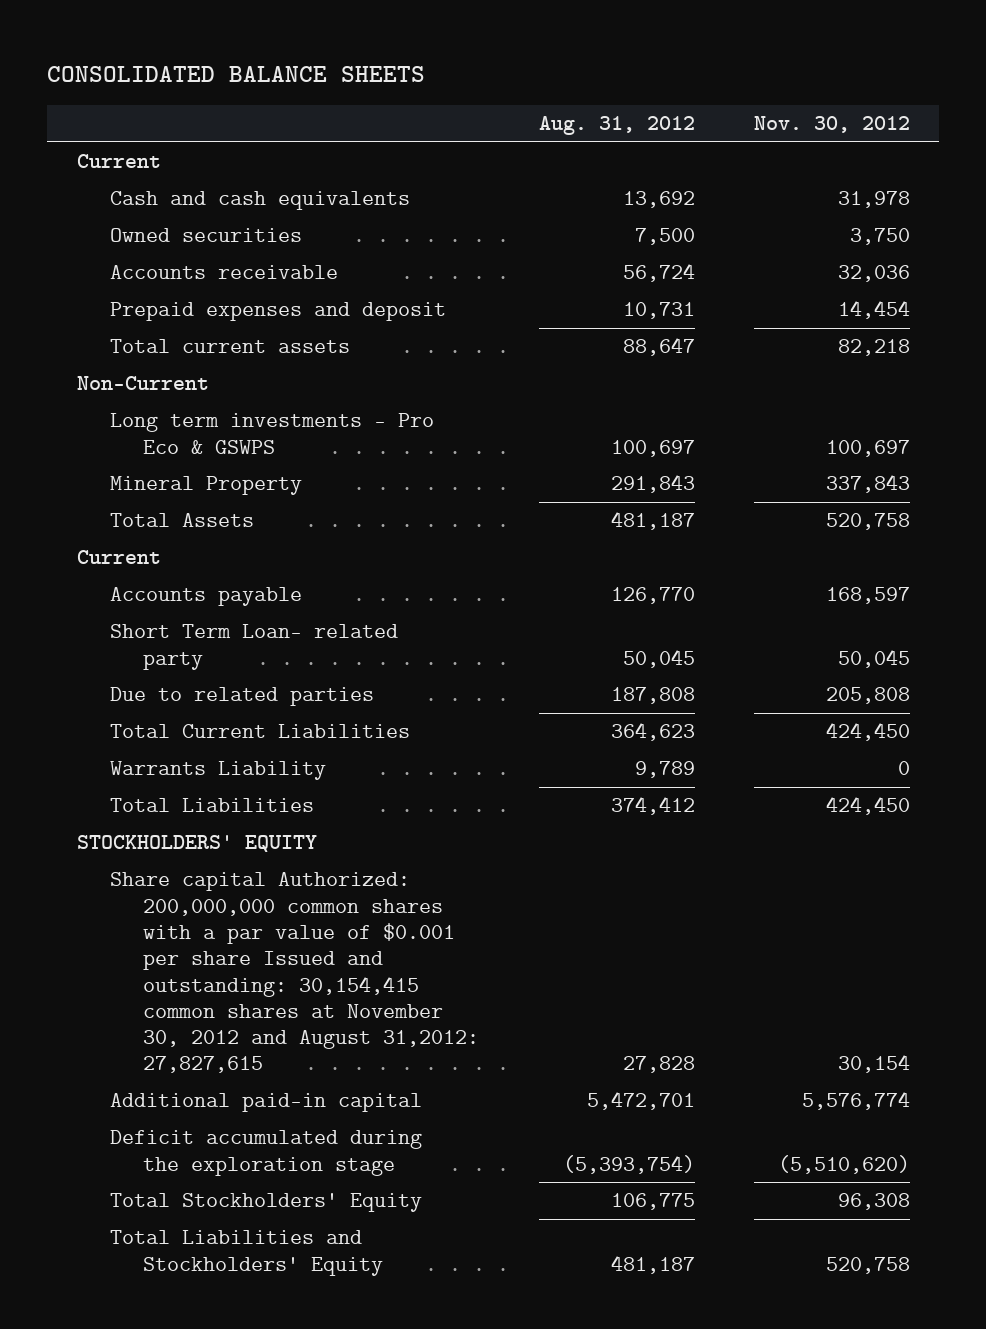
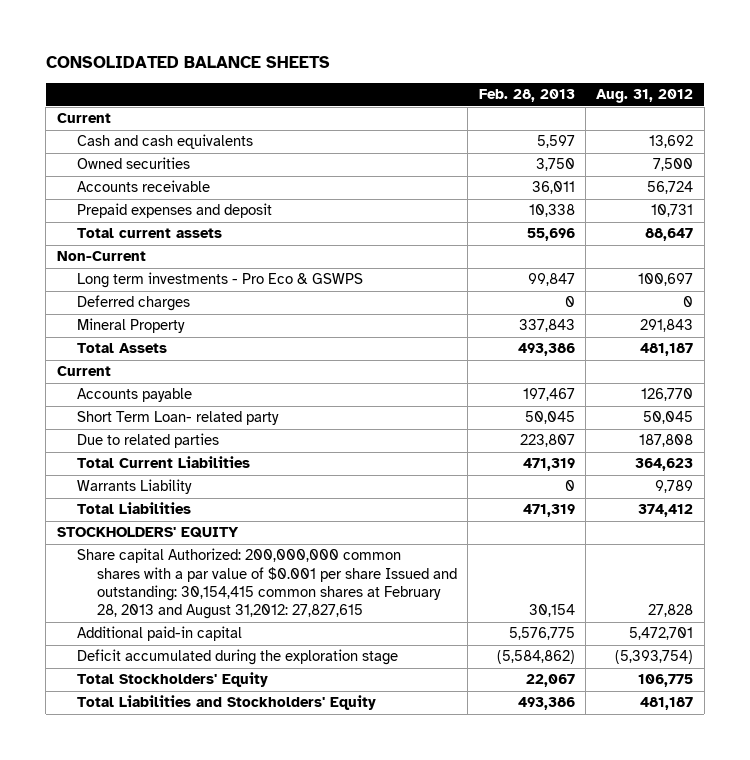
[753,116,910,134] Nov. 30, 2012 -> none
none -> [478,89,575,103] Feb. 28, 2013
none -> [76,295,190,312] Deferred charges
[110,872,480,1074] Share capital Authorized: 200,000,000 common shares with a par value of $0.001 per share Issued and outstanding: 30,154,415 common shares at November 30, 2012 and August 31,2012: 27,827,615 -> [76,548,458,620] Share capital Authorized: 200,000,000 common shares with a par value of $0.001 per share Issued and outstanding: 30,154,415 common shares at February 28, 2013 and August 31,2012: 27,827,615

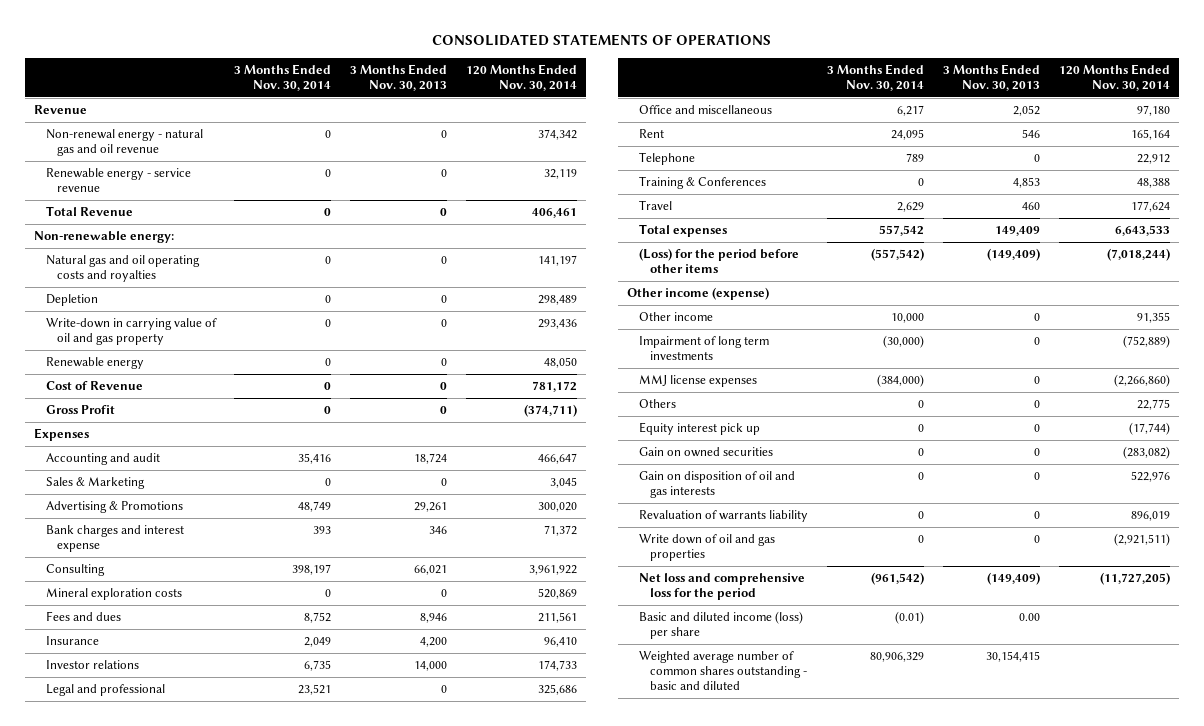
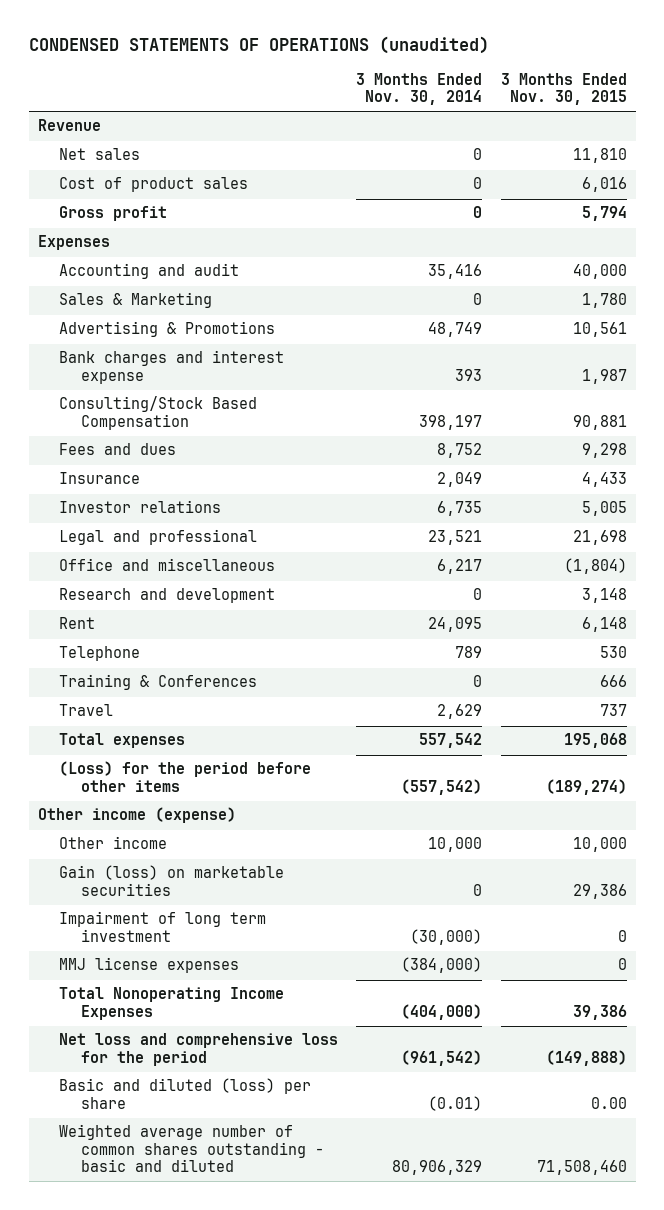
[431,33,771,46] CONSOLIDATED STATEMENTS OF OPERATIONS -> [28,35,489,54] CONDENSED STATEMENTS OF OPERATIONS (unaudited)
[350,63,448,91] 3 Months Ended Nov. 30, 2013 -> none
[465,63,577,91] 120 Months Ended Nov. 30, 2014 -> none
none -> [500,72,627,106] 3 Months Ended Nov. 30, 2015
[45,129,203,157] Non-renewal energy - natural gas and oil revenue -> none
[45,206,133,217] Total Revenue -> none
[34,231,175,244] Non-renewable energy: -> none
[45,255,200,283] Natural gas and oil operating costs and royalties -> none
[45,294,98,307] Depletion -> none
[45,318,217,346] Write-down in carrying value of oil and gas property -> none
[45,357,144,370] Renewable energy -> none
[45,381,143,391] Cost of Revenue -> none
[45,168,191,193] Renewable energy - service revenue -> [59,148,141,161] Net sales
none -> [59,177,249,193] Cost of product sales
[45,405,115,415] Gross Profit -> [59,206,168,222] Gross profit
[45,588,182,601] Mineral exploration costs -> none
[45,564,105,577] Consulting -> [59,396,258,430] Consulting/Stock Based Compensation
none -> [59,588,276,604] Research and development
none -> [59,865,285,896] Gain (loss) on marketable securities
[638,336,769,361] Impairment of long term investments -> [59,911,267,942] Impairment of long term investment
[638,399,676,409] Others -> none
[638,422,760,436] Equity interest pick up -> none
[638,447,773,458] Gain on owned securities -> none
[638,471,795,499] Gain on disposition of oil and gas interests -> none
[638,510,808,523] Revaluation of warrants liability -> none
[638,534,775,562] Write down of oil and gas properties -> none
none -> [59,987,285,1020] Total Nonoperating Income Expenses
[638,611,803,640] Basic and diluted income (loss) per share -> [59,1078,312,1109] Basic and diluted (loss) per share

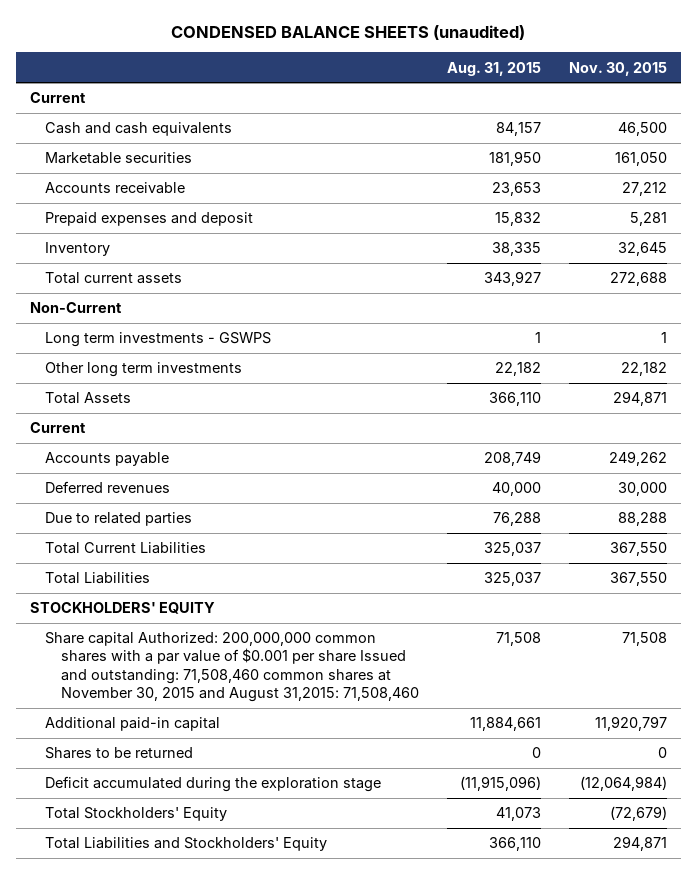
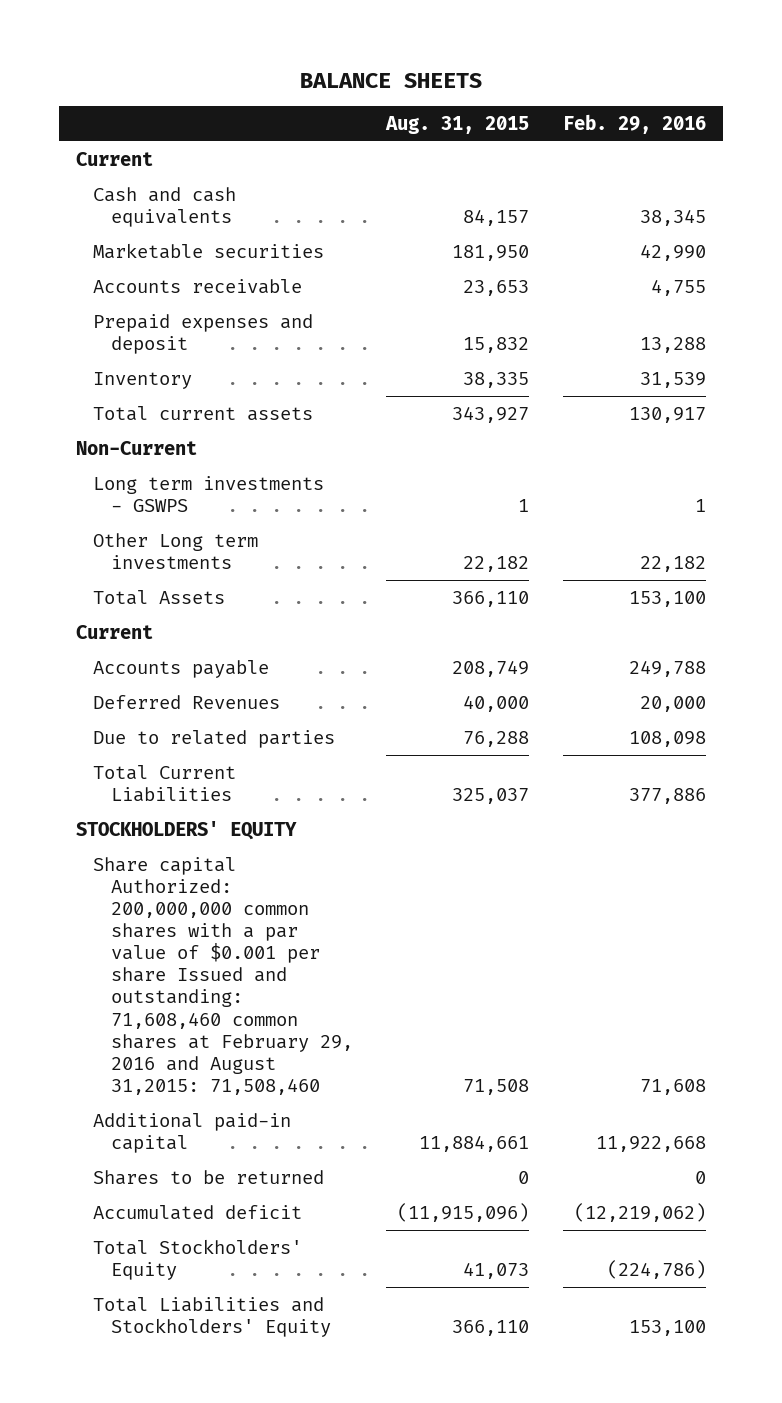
[171,24,526,40] CONDENSED BALANCE SHEETS (unaudited) -> [299,72,482,88] BALANCE SHEETS
[569,61,668,76] Nov. 30, 2015 -> none
none -> [562,114,706,135] Feb. 29, 2016
[45,362,243,378] Other long term investments -> [93,532,259,569] Other Long term investments
[45,481,171,494] Deferred revenues -> [93,694,281,709] Deferred Revenues
[45,572,151,585] Total Liabilities -> none
[45,632,419,703] Share capital Authorized: 200,000,000 common shares with a par value of $0.001 per share Issued and outstanding: 71,508,460 common shares at November 30, 2015 and August 31,2015: 71,508,460 -> [93,856,353,1095] Share capital Authorized: 200,000,000 common shares with a par value of $0.001 per share Issued and outstanding: 71,608,460 common shares at February 29, 2016 and August 31,2015: 71,508,460
[45,776,382,793] Deficit accumulated during the exploration stage -> [93,1204,303,1220] Accumulated deficit

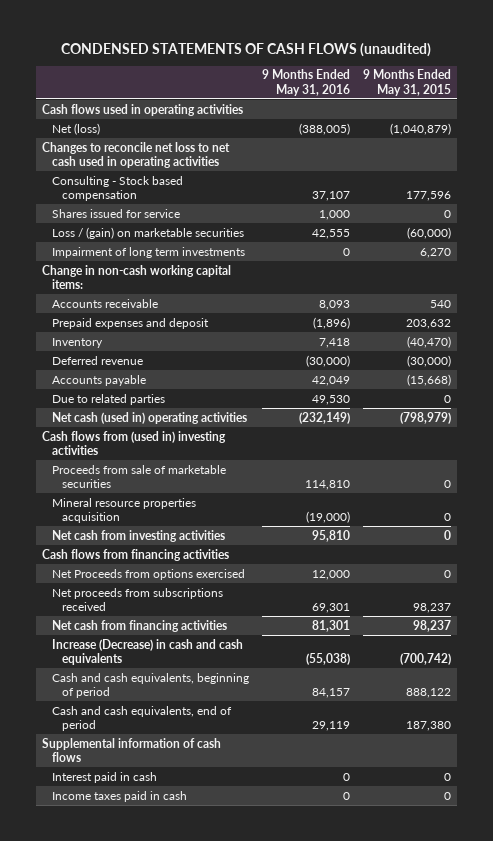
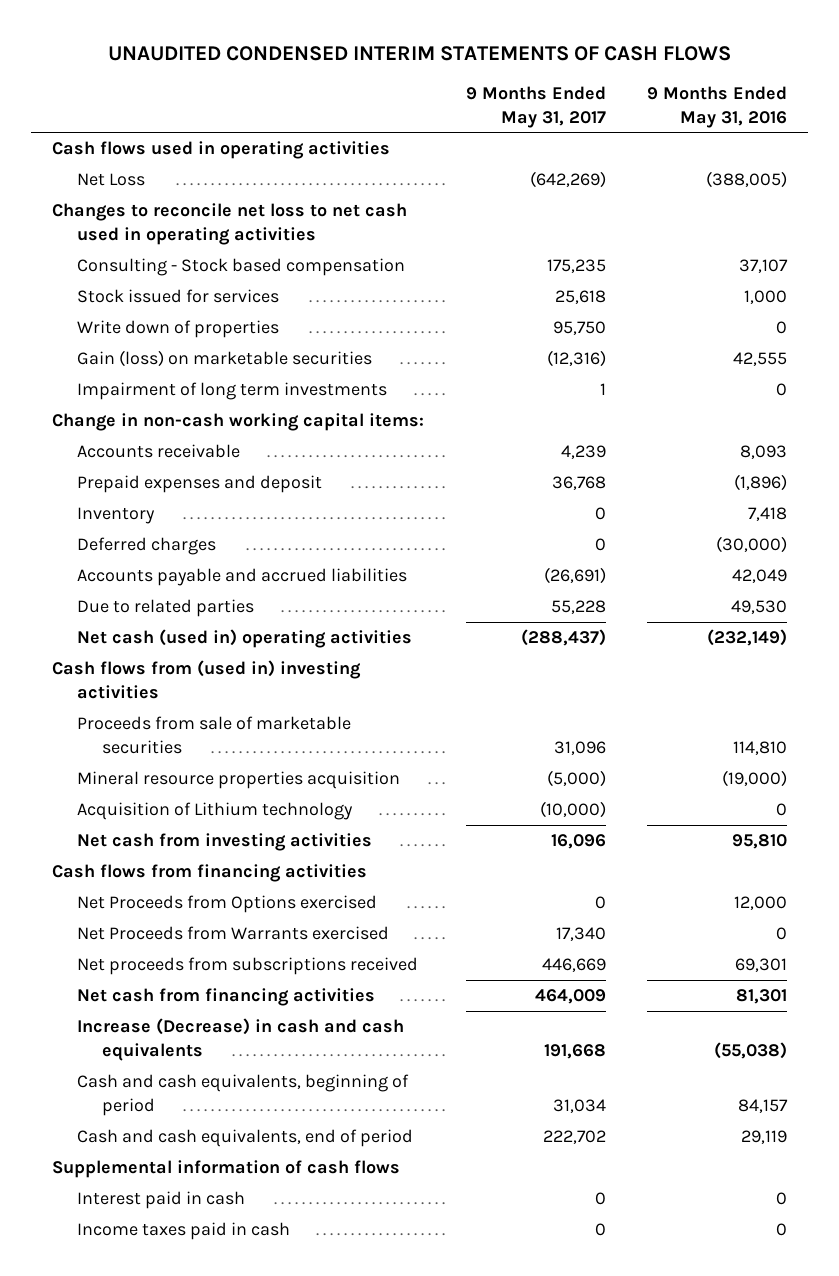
[61,42,432,57] CONDENSED STATEMENTS OF CASH FLOWS (unaudited) -> [107,45,731,61] UNAUDITED CONDENSED INTERIM STATEMENTS OF CASH FLOWS
[362,69,451,96] 9 Months Ended May 31, 2015 -> none
none -> [465,85,606,128] 9 Months Ended May 31, 2017
[52,122,101,135] Net (loss) -> [77,173,146,187] Net Loss
[52,208,181,218] Shares issued for service -> [77,289,280,304] Stock issued for services
none -> [77,320,280,339] Write down of properties
[52,226,245,239] Loss / (gain) on marketable securities -> [77,350,373,368] Gain (loss) on marketable securities
[52,355,144,365] Deferred revenue -> none
none -> [77,537,217,556] Deferred charges
[52,374,147,386] Accounts payable -> [77,568,408,587] Accounts payable and accrued liabilities
none -> [77,802,354,821] Acquisition of Lithium technology
[52,568,246,580] Net Proceeds from options exercised -> [77,895,378,914] Net Proceeds from Options exercised
none -> [77,926,390,941] Net Proceeds from Warrants exercised

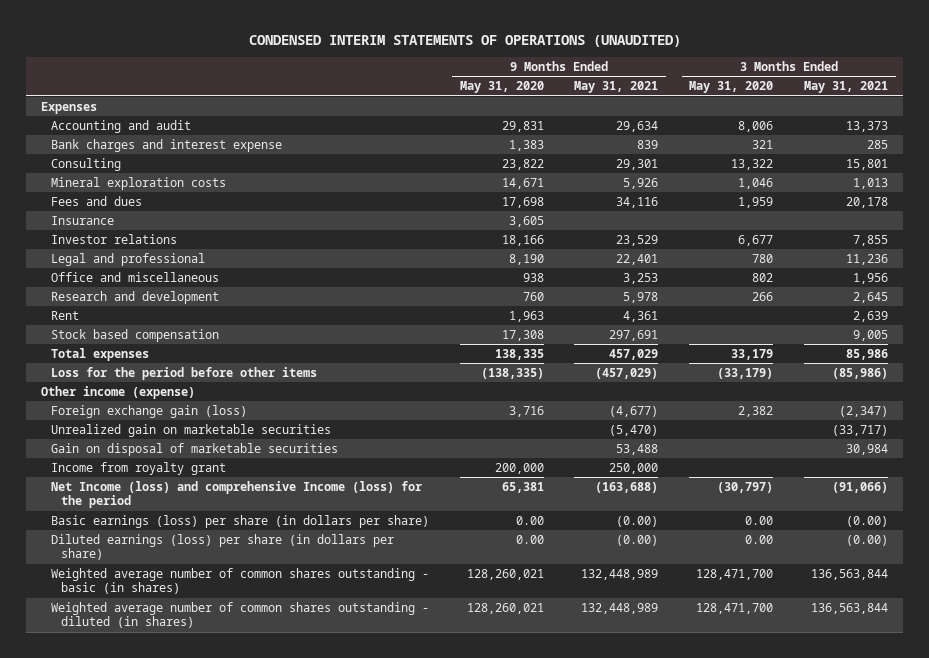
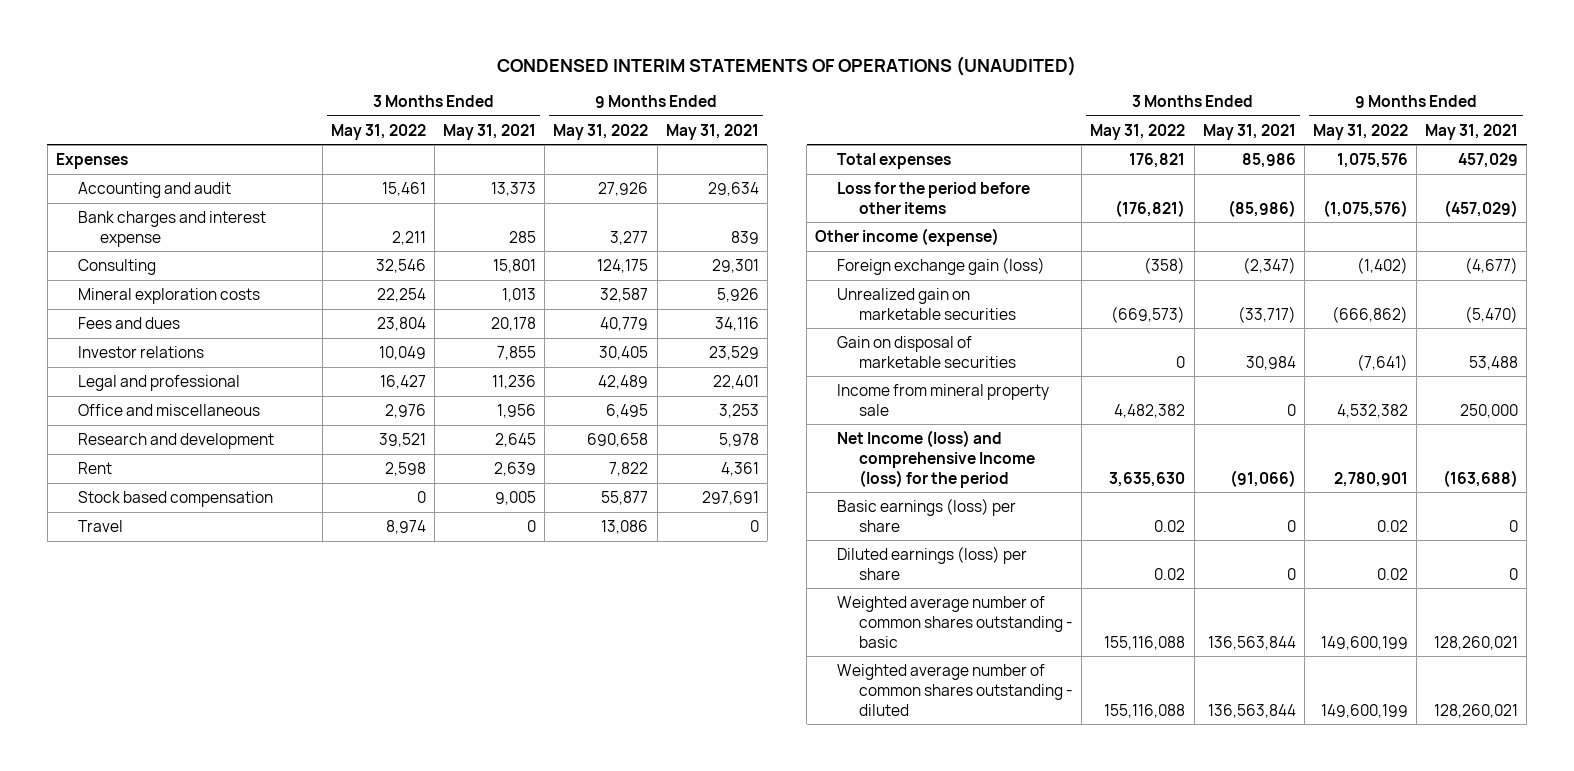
[459,81,544,94] May 31, 2020 -> none
[689,81,774,94] May 31, 2020 -> none
none -> [330,123,426,140] May 31, 2022
none -> [553,123,649,140] May 31, 2022
[50,216,114,226] Insurance -> none
none -> [77,519,123,532] Travel
[50,462,226,476] Income from royalty grant -> none
none -> [837,383,1050,416] Income from mineral property sale
[50,515,429,529] Basic earnings (loss) per share (in dollars per share) -> [837,497,1017,532] Basic earnings (loss) per share
[616,516,659,528] (0.00) -> [1509,519,1519,532] 0
[846,516,889,528] (0.00) -> [1286,519,1296,532] 0
[50,534,394,561] Diluted earnings (loss) per share (in dollars per share) -> [837,545,1028,580] Diluted earnings (loss) per share
[616,535,659,547] (0.00) -> [1509,567,1519,580] 0
[846,535,889,547] (0.00) -> [1286,567,1296,580] 0
[50,568,429,595] Weighted average number of common shares outstanding - basic (in shares) -> [837,595,1074,648] Weighted average number of common shares outstanding - basic
[581,569,659,581] 132,448,989 -> [1434,635,1519,650] 128,260,021
[50,602,429,629] Weighted average number of common shares outstanding - diluted (in shares) -> [837,663,1074,716] Weighted average number of common shares outstanding - diluted
[581,603,659,615] 132,448,989 -> [1434,703,1519,718] 128,260,021

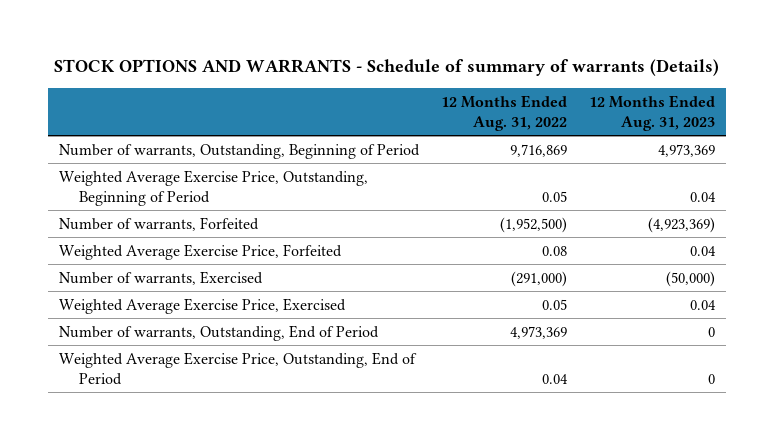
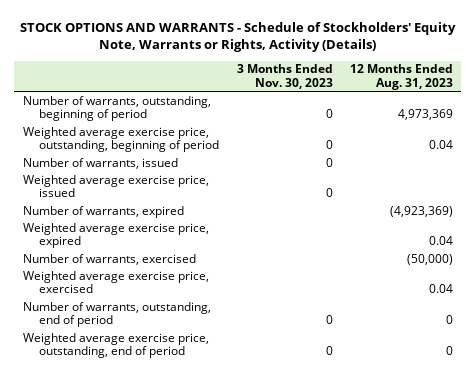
[53,59,719,77] STOCK OPTIONS AND WARRANTS - Schedule of summary of warrants (Details) -> [19,21,456,53] STOCK OPTIONS AND WARRANTS - Schedule of Stockholders' Equity Note, Warrants or Rights, Activity (Details)
[440,95,567,131] 12 Months Ended Aug. 31, 2022 -> none
none -> [236,64,333,89] 3 Months Ended Nov. 30, 2023
[58,143,420,159] Number of warrants, Outstanding, Beginning of Period -> [22,95,211,122] Number of warrants, outstanding, beginning of period
[58,169,368,206] Weighted Average Exercise Price, Outstanding, Beginning of Period -> [22,126,220,153] Weighted average exercise price, outstanding, beginning of period
none -> [22,157,178,169] Number of warrants, issued
none -> [22,174,209,198] Weighted average exercise price, issued
[58,216,259,231] Number of warrants, Forfeited -> [22,205,184,218] Number of warrants, expired
[58,243,342,260] Weighted Average Exercise Price, Forfeited -> [22,222,209,249] Weighted average exercise price, expired
[58,270,263,285] Number of warrants, Exercised -> [22,253,196,265] Number of warrants, exercised
[58,297,346,314] Weighted Average Exercise Price, Exercised -> [22,270,209,294] Weighted average exercise price, exercised
[58,324,379,341] Number of warrants, Outstanding, End of Period -> [22,301,211,328] Number of warrants, outstanding, end of period
[58,351,417,385] Weighted Average Exercise Price, Outstanding, End of Period -> [22,332,209,359] Weighted average exercise price, outstanding, end of period

